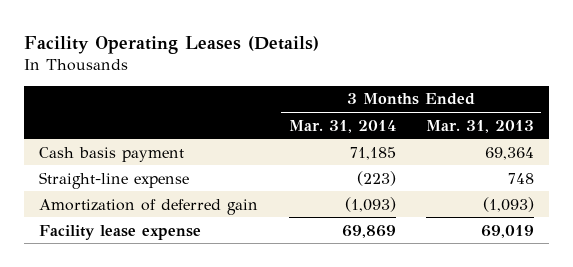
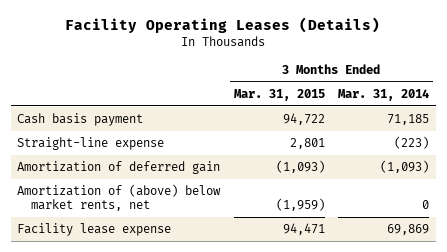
[425,119,534,133] Mar. 31, 2013 -> none
none -> [233,89,325,102] Mar. 31, 2015
none -> [17,184,222,212] Amortization of (above) below market rents, net

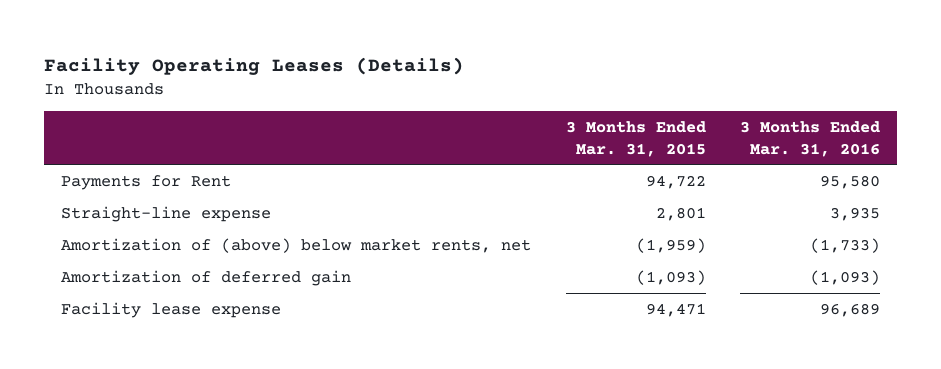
[338,89,430,102] Mar. 31, 2014 -> none
none -> [739,120,880,157] 3 Months Ended Mar. 31, 2016
[17,113,144,127] Cash basis payment -> [61,174,232,190] Payments for Rent
[17,161,221,175] Amortization of deferred gain -> [61,269,352,286] Amortization of deferred gain

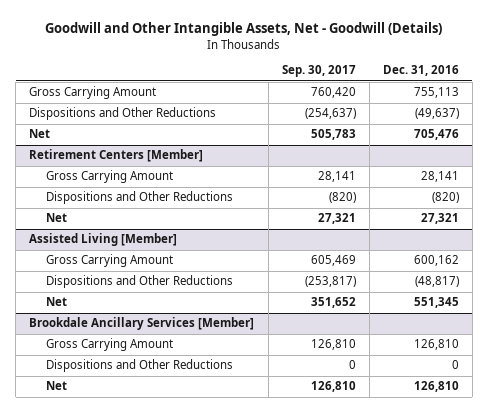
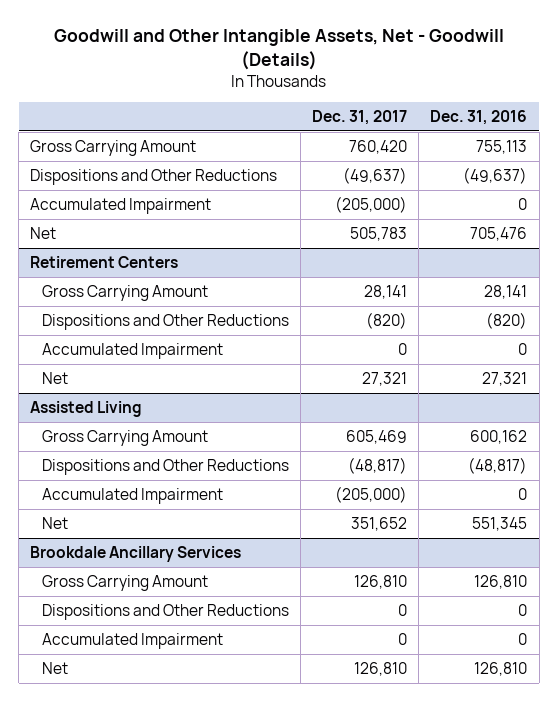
[281,65,356,78] Sep. 30, 2017 -> none
none -> [312,109,408,125] Dec. 31, 2017
none -> [30,197,212,214] Accumulated Impairment
[29,149,204,163] Retirement Centers [Member] -> [30,255,179,268] Retirement Centers
none -> [42,342,224,359] Accumulated Impairment
[29,233,178,247] Assisted Living [Member] -> [30,400,143,417] Assisted Living
none -> [42,487,224,504] Accumulated Impairment
[29,317,255,331] Brookdale Ancillary Services [Member] -> [30,545,242,562] Brookdale Ancillary Services
none -> [42,632,224,649] Accumulated Impairment

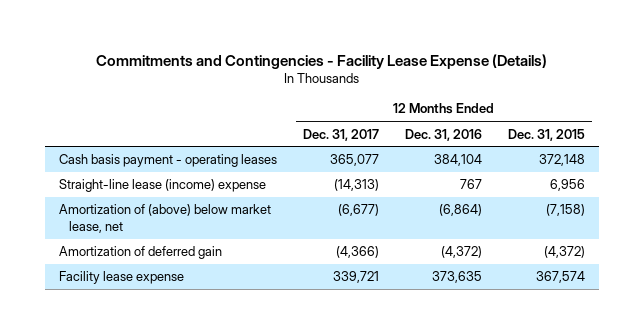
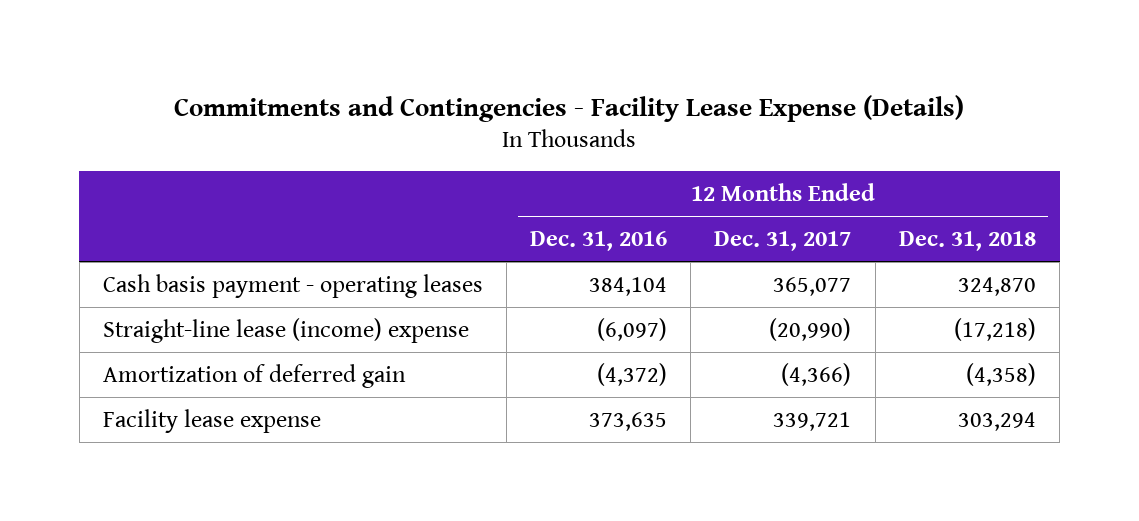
[508,128,586,141] Dec. 31, 2015 -> none
none -> [898,230,1036,251] Dec. 31, 2018
[58,204,271,234] Amortization of (above) below market lease, net -> none
[333,179,379,192] (14,313) -> [769,317,852,341] (20,990)
[460,179,483,190] 767 -> [597,317,668,341] (6,097)

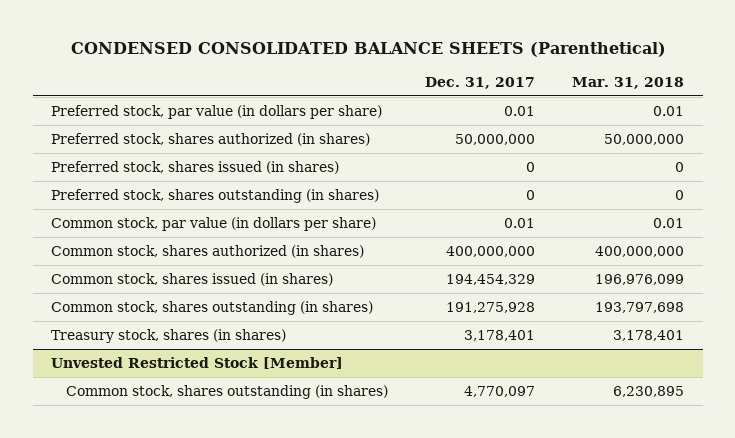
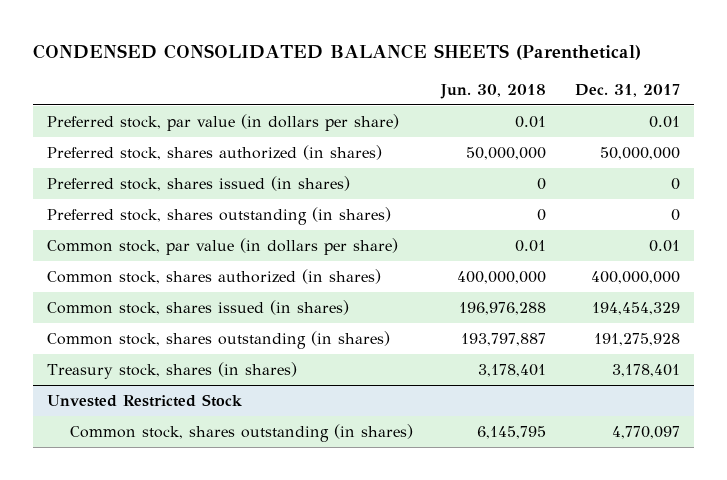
[572,76,685,89] Mar. 31, 2018 -> none
none -> [440,83,547,99] Jun. 30, 2018
[51,356,344,369] Unvested Restricted Stock [Member] -> [47,394,243,408] Unvested Restricted Stock

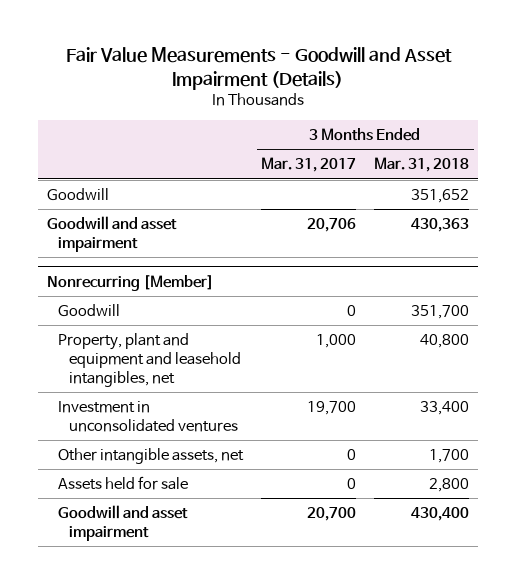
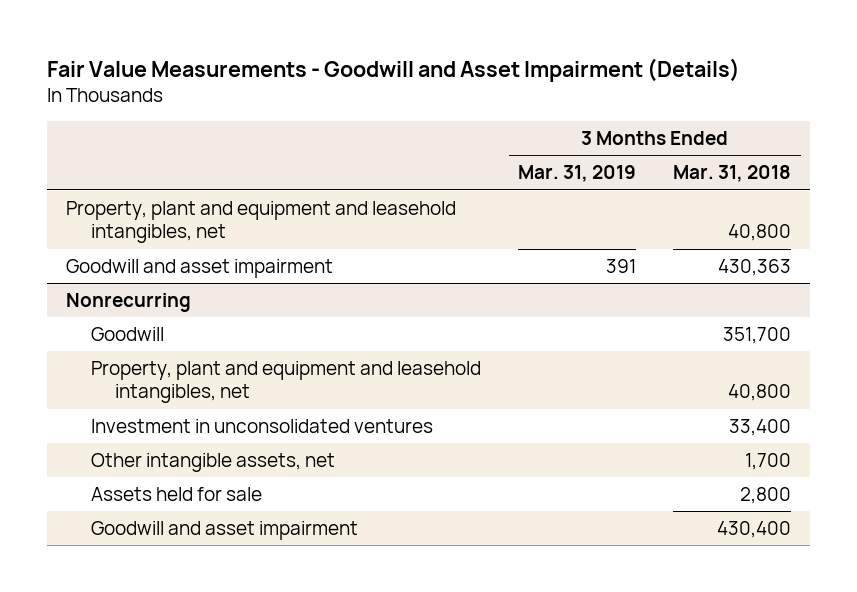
[261,157,357,173] Mar. 31, 2017 -> none
none -> [518,165,637,183] Mar. 31, 2019
[46,188,109,202] Goodwill -> none
none -> [66,201,457,244] Property, plant and equipment and leasehold intangibles, net
[46,274,214,291] Nonrecurring [Member] -> [66,293,192,313] Nonrecurring

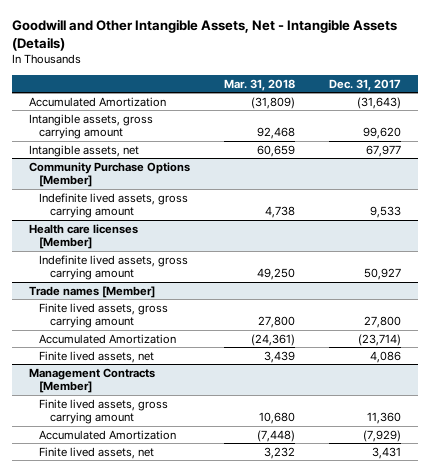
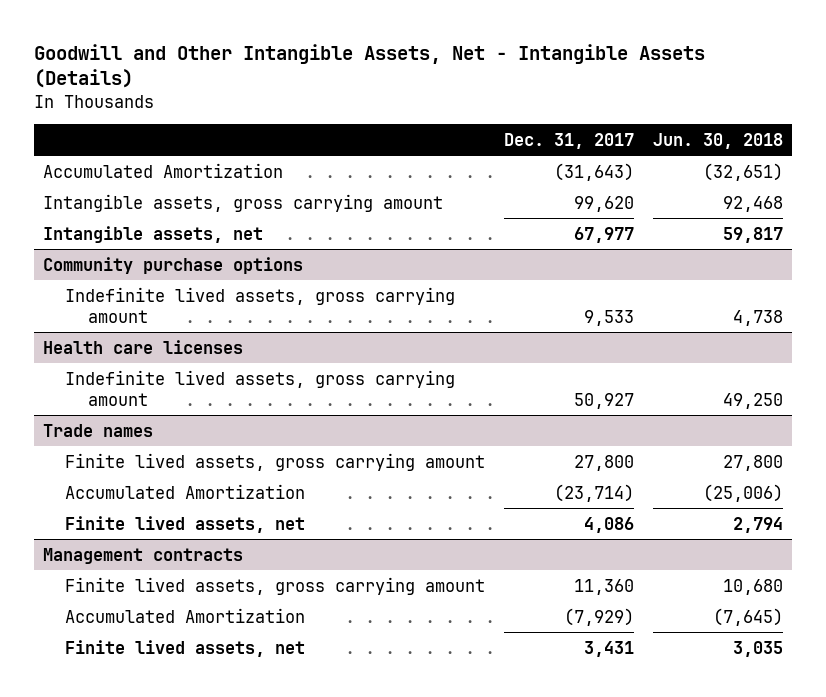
[223,78,295,91] Mar. 31, 2018 -> none
none -> [652,132,783,149] Jun. 30, 2018
[28,161,190,188] Community Purchase Options [Member] -> [43,256,304,274] Community purchase options
[28,223,138,250] Health care licenses [Member] -> [43,339,244,354] Health care licenses
[28,285,155,298] Trade names [Member] -> [43,423,154,437] Trade names
[28,367,155,394] Management Contracts [Member] -> [43,547,244,564] Management contracts

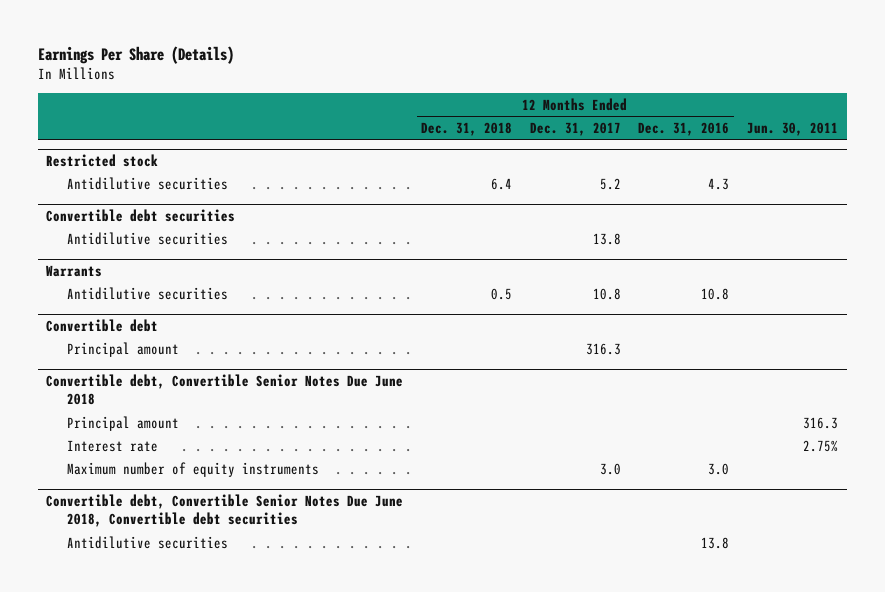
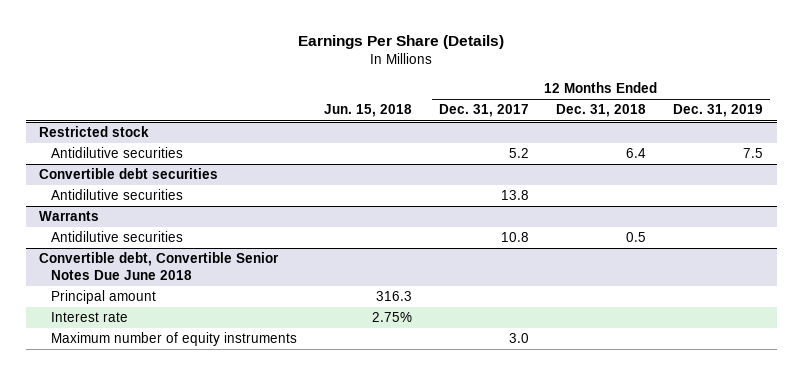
[638,121,730,136] Dec. 31, 2016 -> none
[747,121,839,136] Jun. 30, 2011 -> none
none -> [324,104,413,118] Jun. 15, 2018
none -> [673,104,764,118] Dec. 31, 2019
[46,318,159,332] Convertible debt -> none
[67,341,180,357] Principal amount -> none
[46,493,404,528] Convertible debt, Convertible Senior Notes Due June 2018, Convertible debt securities -> none
[67,535,229,549] Antidilutive securities -> none

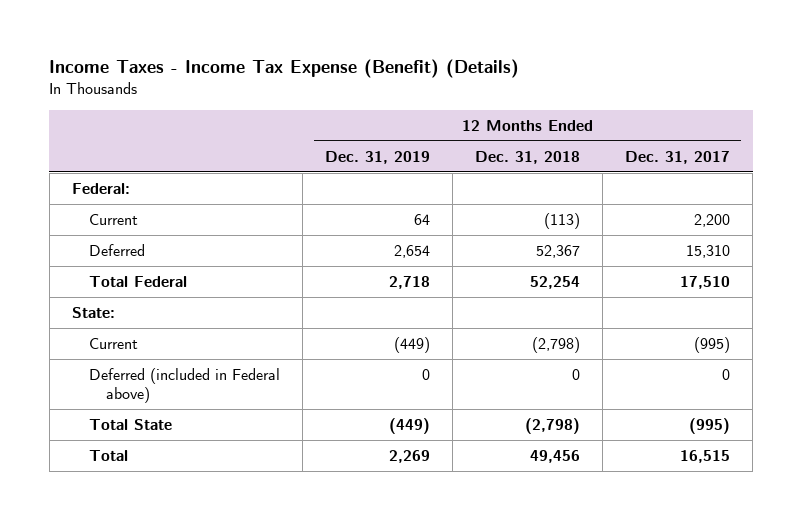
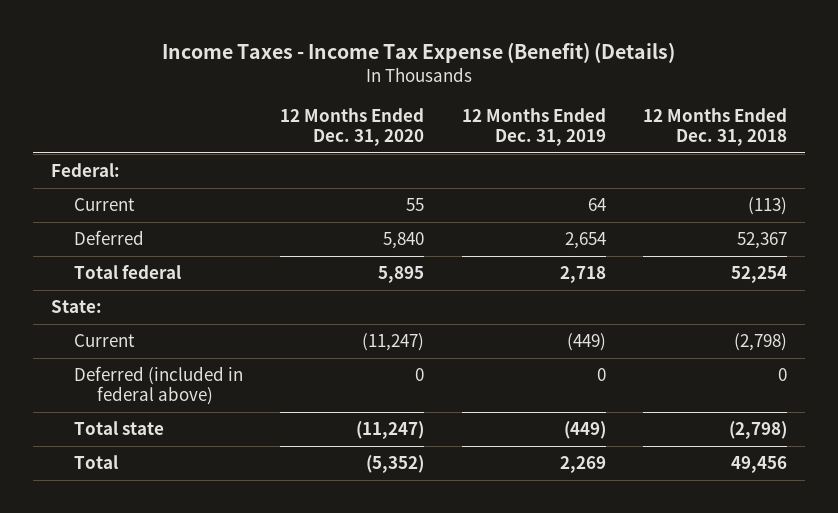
[625,150,731,164] Dec. 31, 2017 -> none
none -> [280,108,425,147] 12 Months Ended Dec. 31, 2020
[88,275,187,287] Total Federal -> [74,264,182,279] Total federal
[88,367,280,404] Deferred (included in Federal above) -> [74,365,244,406] Deferred (included in federal above)
[88,418,172,430] Total State -> [74,420,165,435] Total state

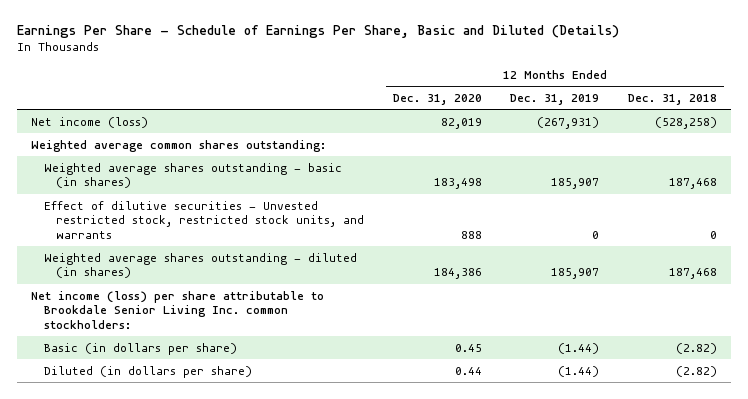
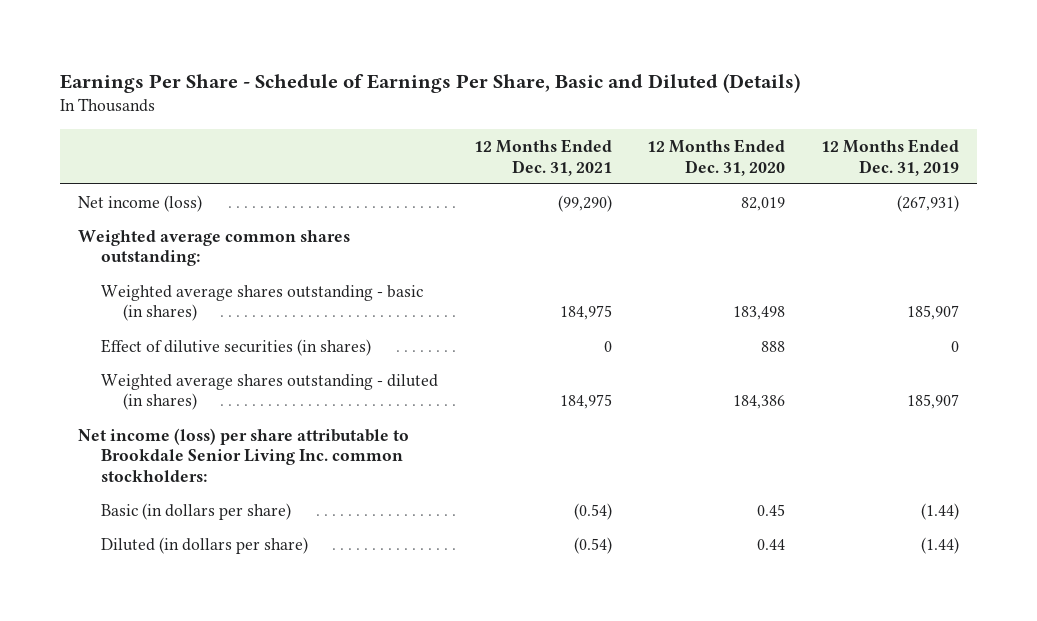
[627,93,717,105] Dec. 31, 2018 -> none
none -> [473,138,612,176] 12 Months Ended Dec. 31, 2021
[43,200,365,239] Effect of dilutive securities - Unvested restricted stock, restricted stock units, and warrants -> [100,338,371,356] Effect of dilutive securities (in shares)

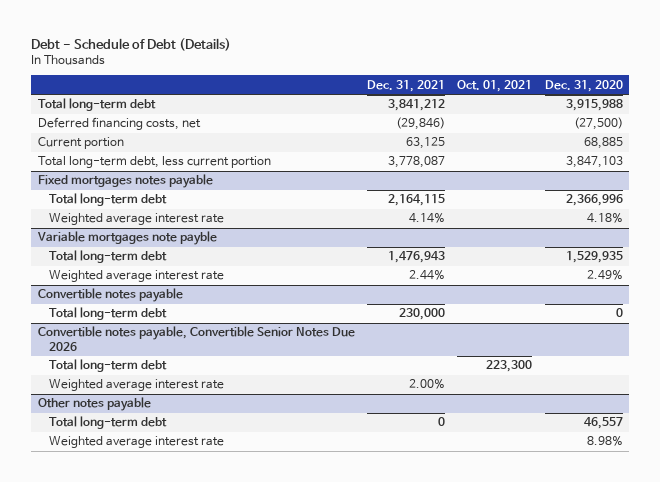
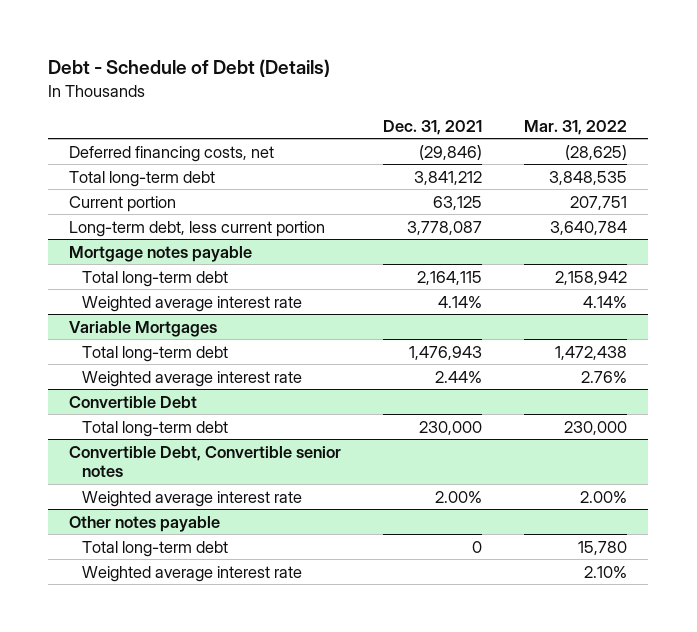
[457,79,533,92] Oct. 01, 2021 -> none
[544,79,623,92] Dec. 31, 2020 -> none
none -> [524,119,628,135] Mar. 31, 2022
[37,98,156,112] Total long-term debt -> [69,170,216,187] Total long-term debt
[37,156,271,169] Total long-term debt, less current portion -> [69,220,326,237] Long-term debt, less current portion
[37,174,213,189] Fixed mortgages notes payable -> [69,245,253,262] Mortgage notes payable
[36,231,217,246] Variable mortgages note payble -> [69,320,218,337] Variable Mortgages
[37,288,183,303] Convertible notes payable -> [69,395,198,408] Convertible Debt
[37,326,355,352] Convertible notes payable, Convertible Senior Notes Due 2026 -> none
[49,359,168,373] Total long-term debt -> none
none -> [69,445,342,478] Convertible Debt, Convertible senior notes

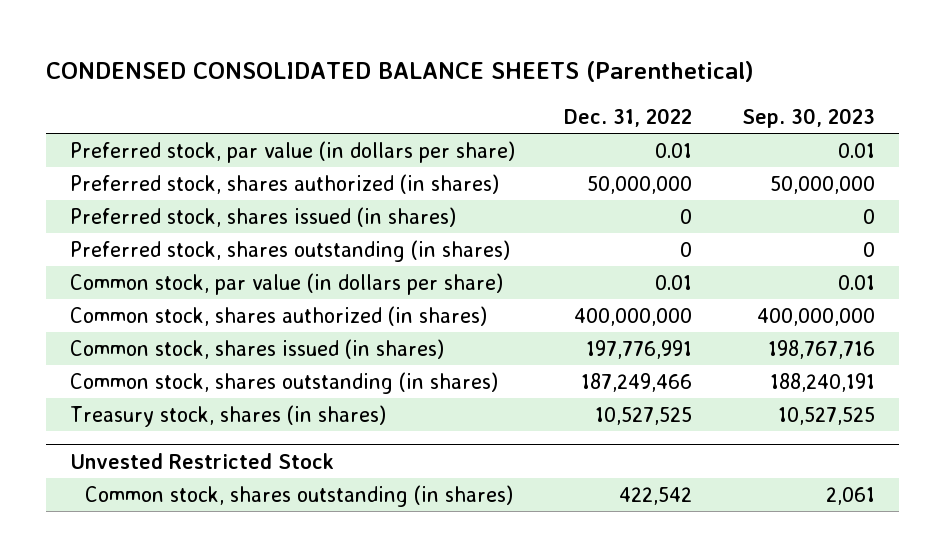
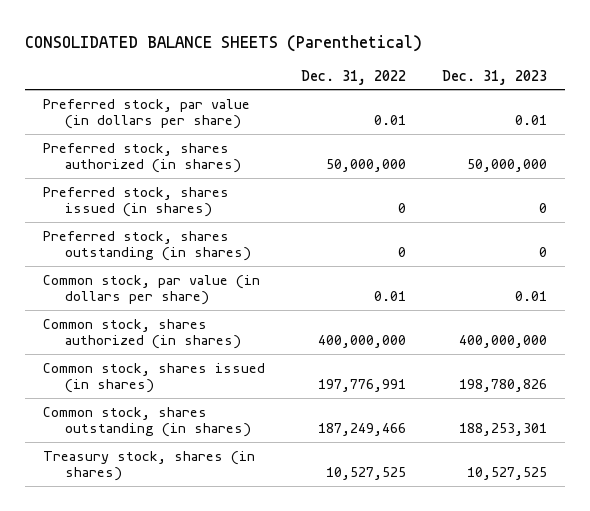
[45,60,754,82] CONDENSED CONSOLIDATED BALANCE SHEETS (Parenthetical) -> [25,34,423,52] CONSOLIDATED BALANCE SHEETS (Parenthetical)
[741,107,875,128] Sep. 30, 2023 -> none
none -> [442,69,548,85] Dec. 31, 2023
[70,452,335,469] Unvested Restricted Stock -> none
[85,484,514,507] Common stock, shares outstanding (in shares) -> none

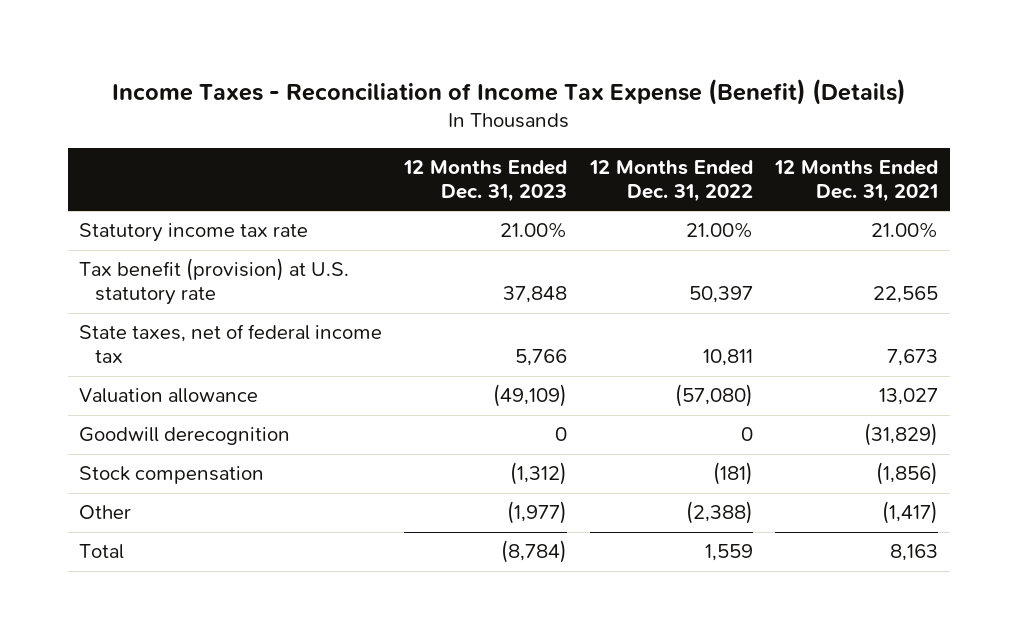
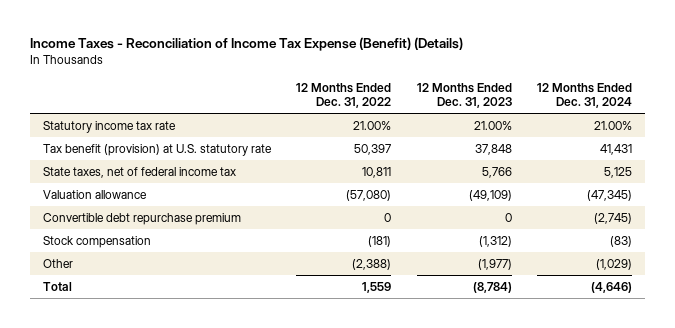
[774,160,939,203] 12 Months Ended Dec. 31, 2021 -> none
none -> [537,83,633,109] 12 Months Ended Dec. 31, 2024
[78,427,290,446] Goodwill derecognition -> none
none -> [42,212,241,225] Convertible debt repurchase premium

